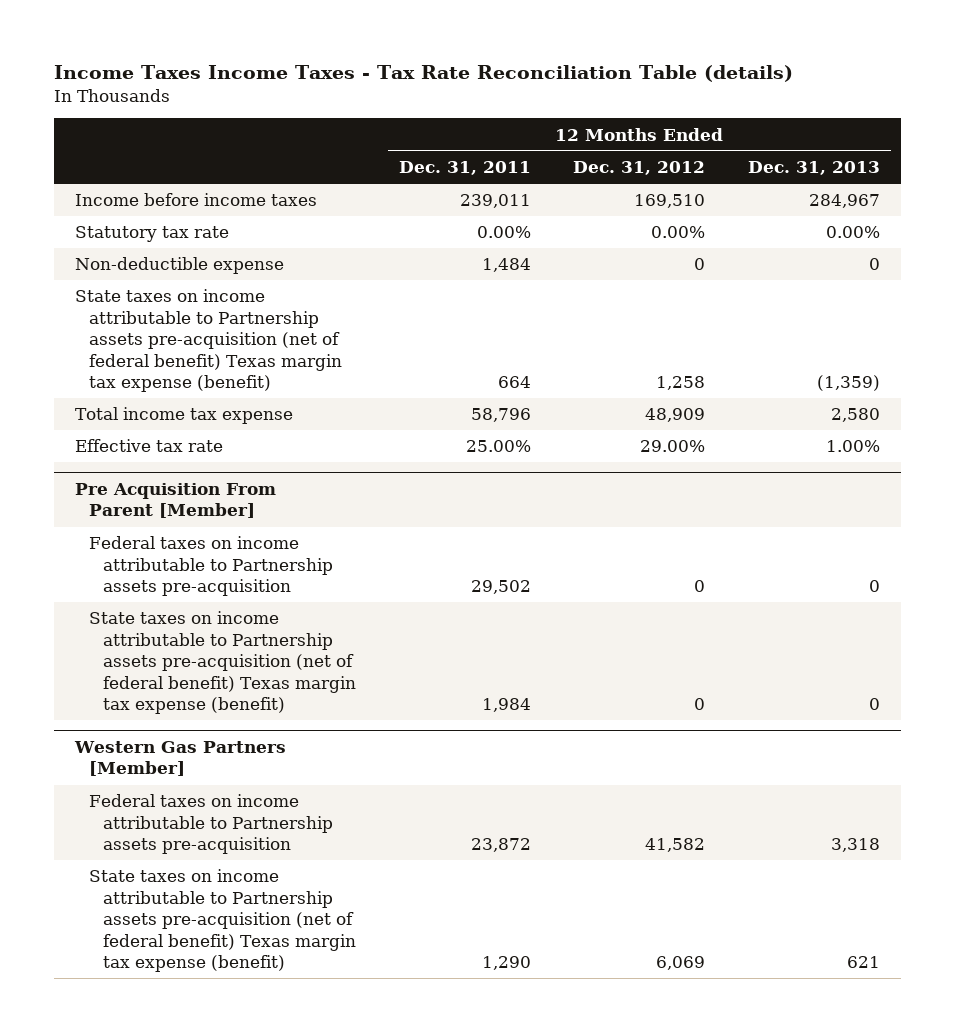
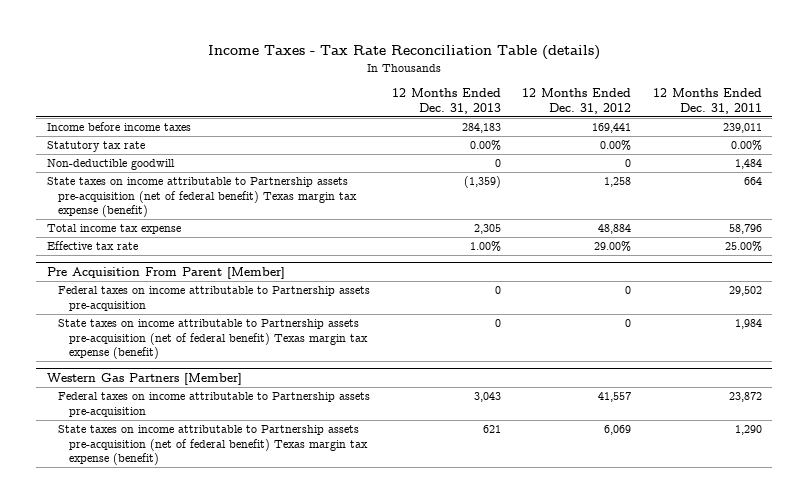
[53,65,793,83] Income Taxes Income Taxes - Tax Rate Reconciliation Table (details) -> [208,45,601,61] Income Taxes - Tax Rate Reconciliation Table (details)
[634,194,706,209] 169,510 -> [592,123,632,134] 169,441
[808,194,880,209] 284,967 -> [461,123,501,134] 284,183
[75,257,285,275] Non-deductible expense -> [47,159,176,171] Non-deductible goodwill
[645,408,706,423] 48,909 -> [598,224,632,235] 48,884
[830,408,880,423] 2,580 -> [473,224,501,235] 2,305
[645,838,706,853] 41,582 -> [598,392,632,403] 41,557
[830,838,880,853] 3,318 -> [473,392,501,403] 3,043

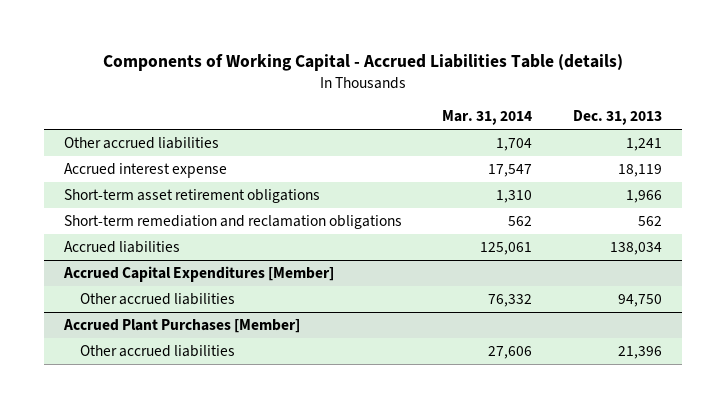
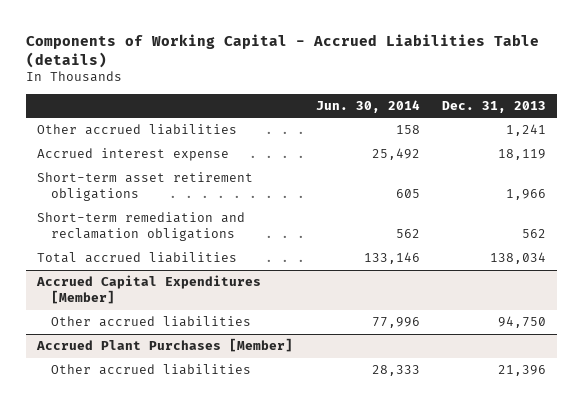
[442,110,533,126] Mar. 31, 2014 -> none
none -> [315,99,420,113] Jun. 30, 2014
[63,241,180,254] Accrued liabilities -> [37,252,238,264] Total accrued liabilities

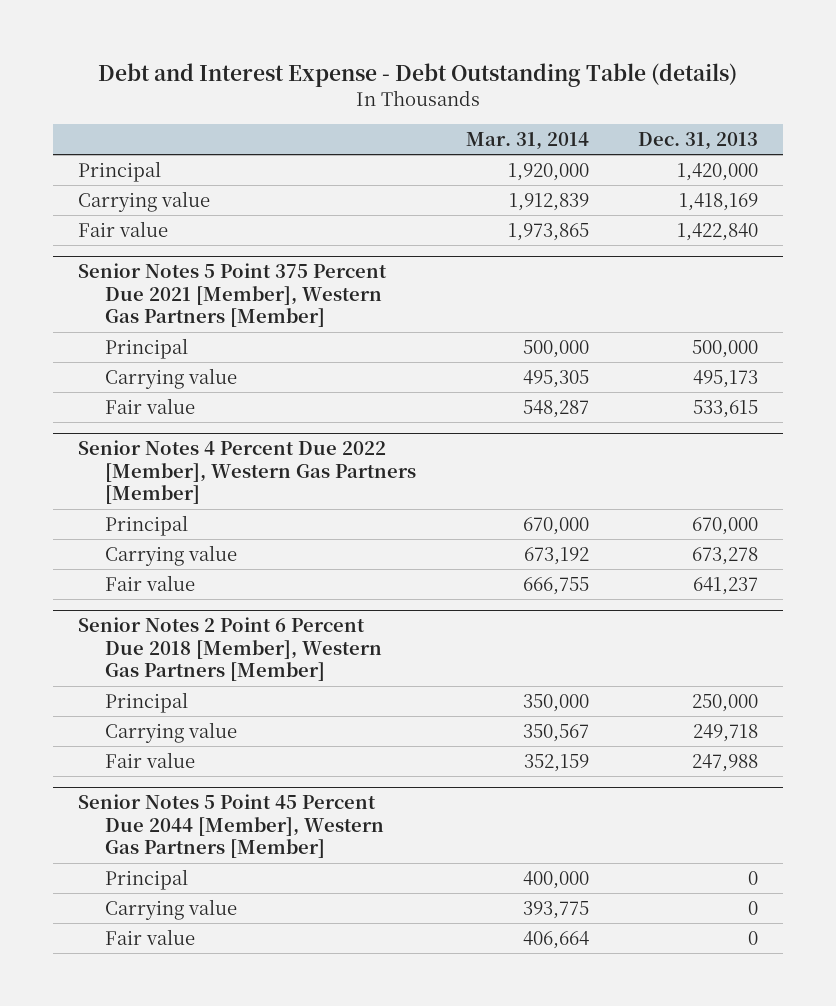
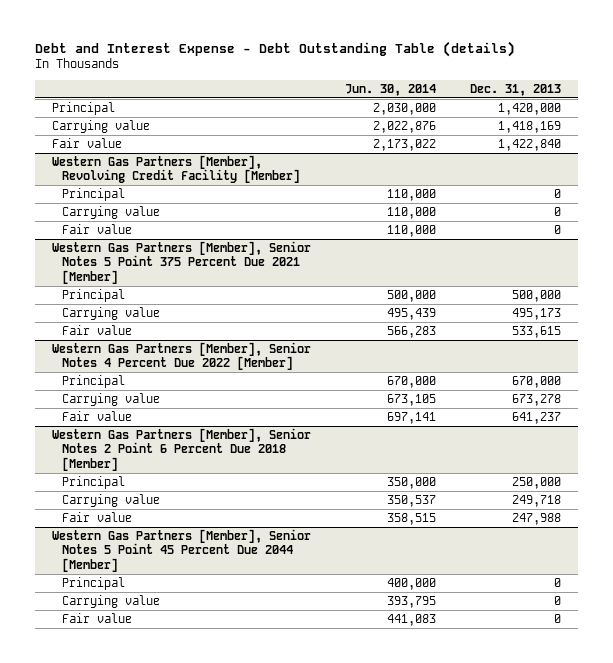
[465,131,589,150] Mar. 31, 2014 -> none
none -> [345,83,437,96] Jun. 30, 2014
none -> [52,154,300,184] Western Gas Partners [Member], Revolving Credit Facility [Member]
none -> [61,187,125,201] Principal
none -> [61,205,160,219] Carrying value
none -> [61,223,132,234] Fair value
[77,263,387,328] Senior Notes 5 Point 375 Percent Due 2021 [Member], Western Gas Partners [Member] -> [52,240,312,284] Western Gas Partners [Member], Senior Notes 5 Point 375 Percent Due 2021 [Member]
[77,440,416,505] Senior Notes 4 Percent Due 2022 [Member], Western Gas Partners [Member] -> [52,341,312,371] Western Gas Partners [Member], Senior Notes 4 Percent Due 2022 [Member]
[77,617,382,682] Senior Notes 2 Point 6 Percent Due 2018 [Member], Western Gas Partners [Member] -> [52,427,312,471] Western Gas Partners [Member], Senior Notes 2 Point 6 Percent Due 2018 [Member]
[77,794,384,859] Senior Notes 5 Point 45 Percent Due 2044 [Member], Western Gas Partners [Member] -> [52,528,312,572] Western Gas Partners [Member], Senior Notes 5 Point 45 Percent Due 2044 [Member]

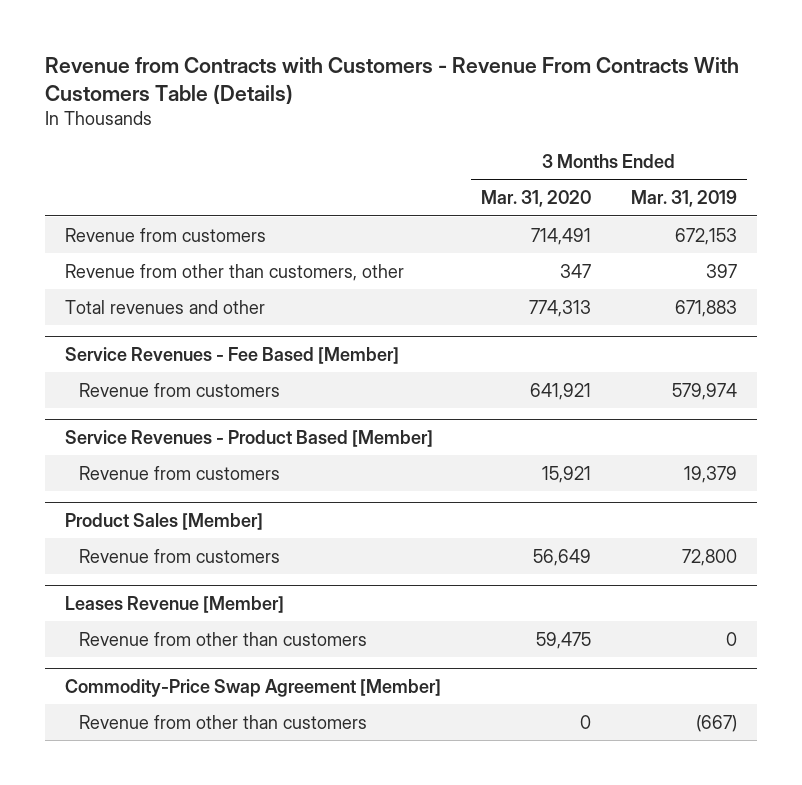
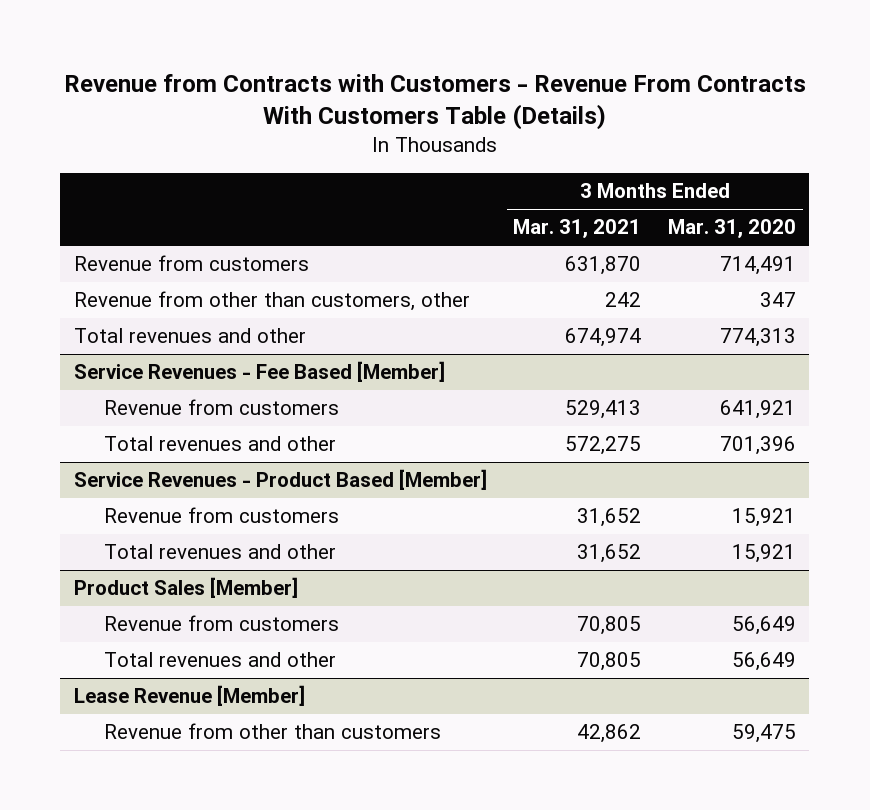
[630,190,737,208] Mar. 31, 2019 -> none
none -> [513,219,642,239] Mar. 31, 2021
none -> [103,436,336,452] Total revenues and other
none -> [103,544,336,560] Total revenues and other
none -> [103,652,336,668] Total revenues and other
[64,595,284,613] Leases Revenue [Member] -> [73,685,305,707] Lease Revenue [Member]
[64,678,441,697] Commodity-Price Swap Agreement [Member] -> none
[78,714,367,729] Revenue from other than customers -> none

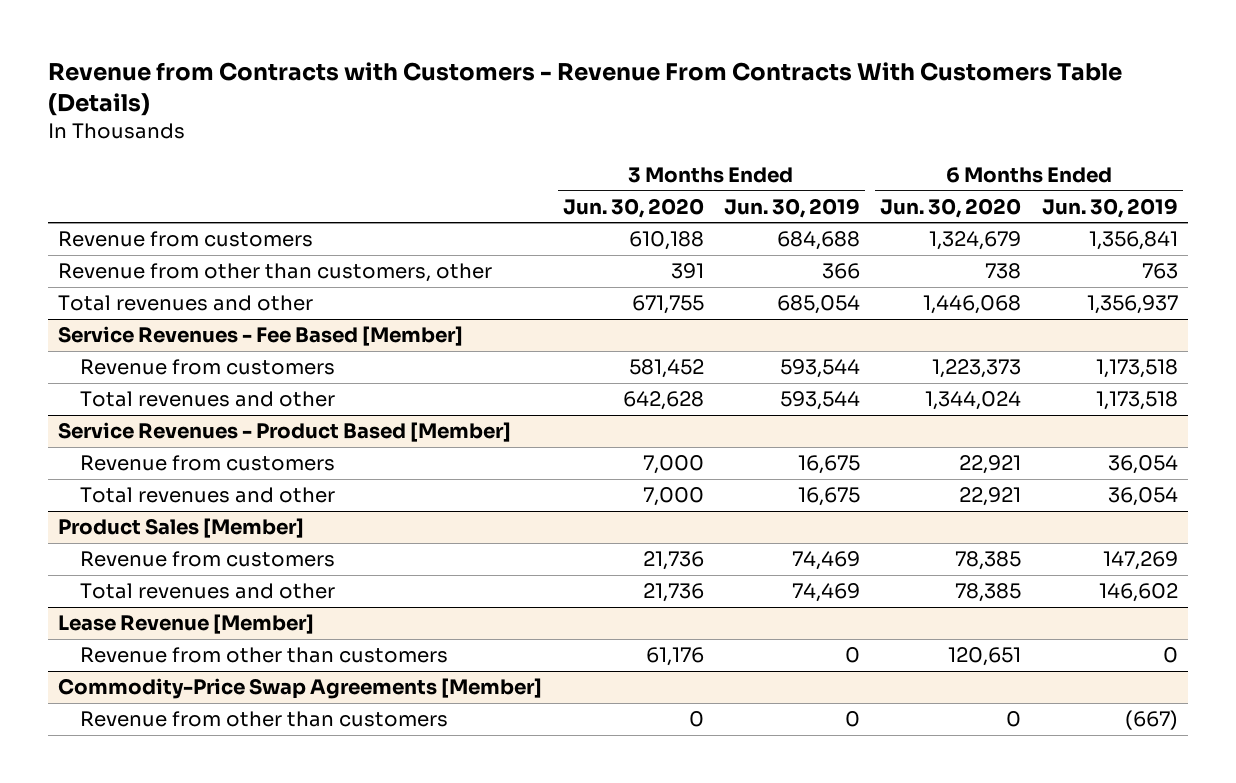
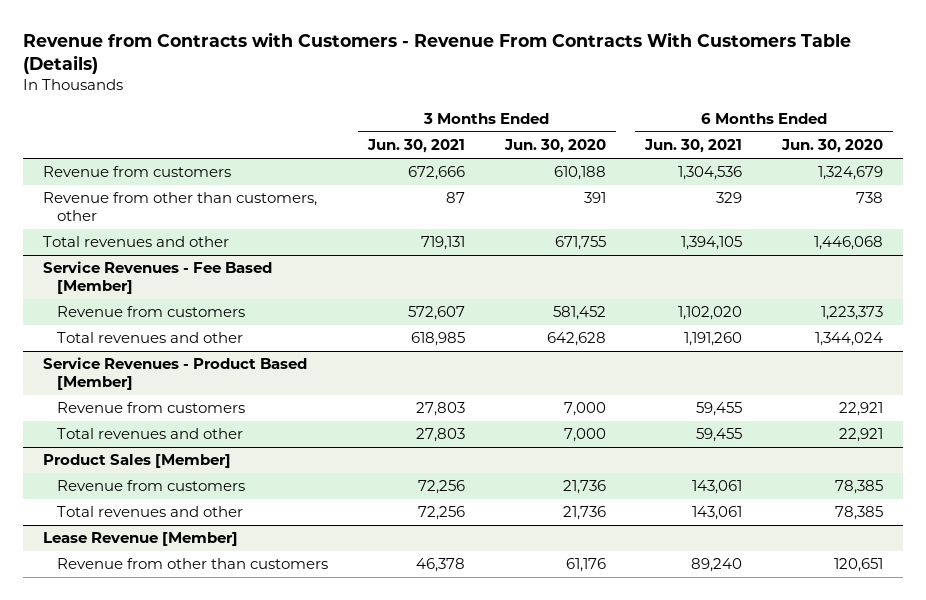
[724,197,861,218] Jun. 30, 2019 -> none
[1041,197,1178,218] Jun. 30, 2019 -> none
none -> [367,139,466,154] Jun. 30, 2021
none -> [644,139,743,154] Jun. 30, 2021
[58,678,543,700] Commodity-Price Swap Agreements [Member] -> none
[80,711,449,728] Revenue from other than customers -> none

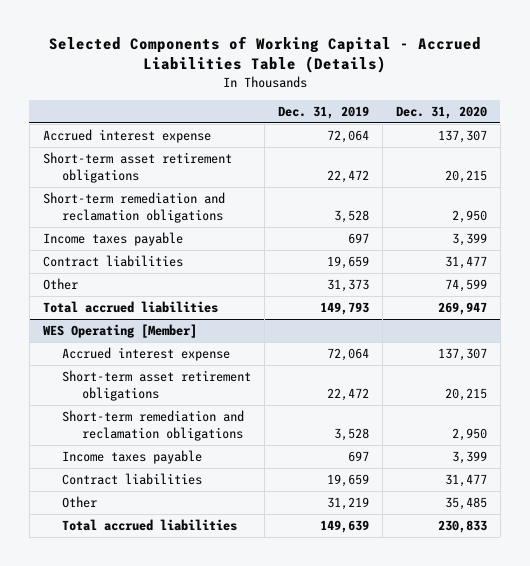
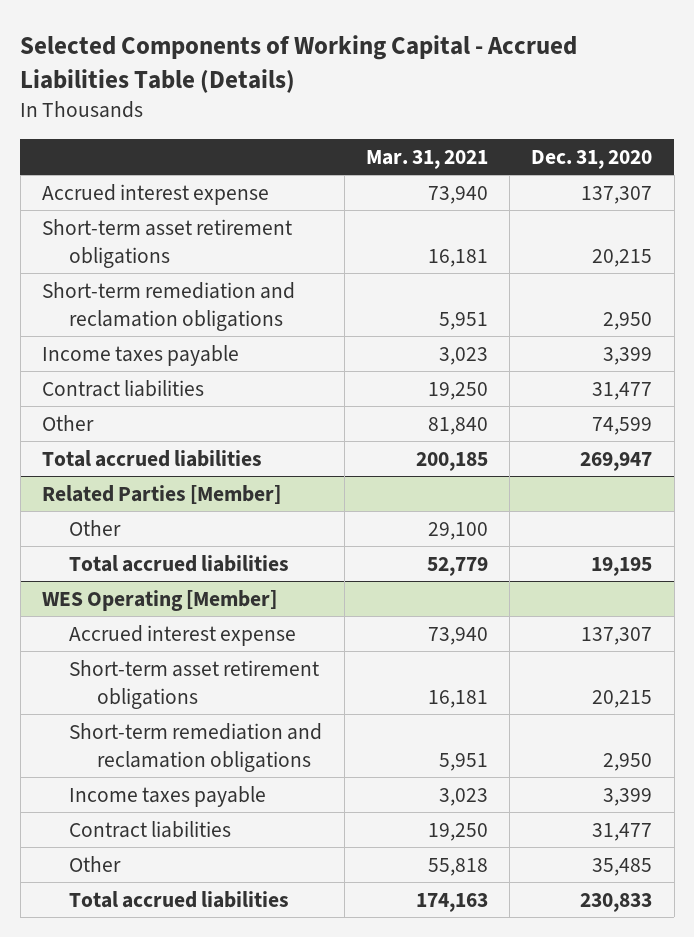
[278,105,370,119] Dec. 31, 2019 -> none
none -> [365,149,488,169] Mar. 31, 2021
none -> [41,484,281,504] Related Parties [Member]
none -> [69,519,122,536] Other
none -> [69,554,290,572] Total accrued liabilities

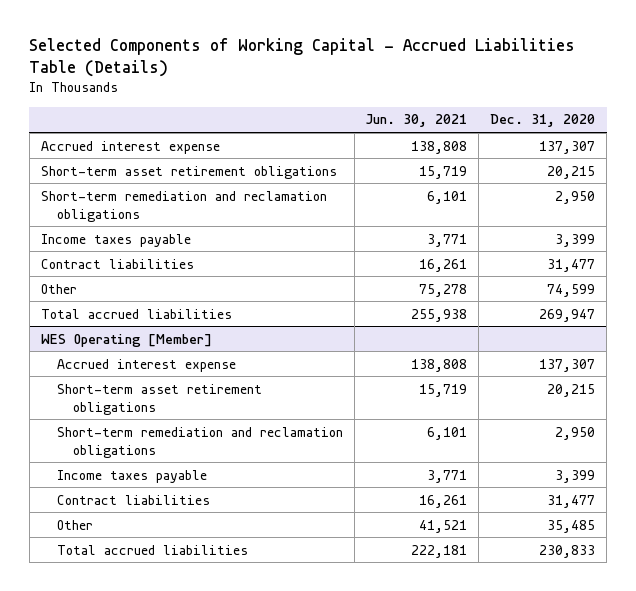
[365,149,488,169] Mar. 31, 2021 -> none
none -> [365,114,468,128] Jun. 30, 2021
[41,484,281,504] Related Parties [Member] -> none
[69,519,122,536] Other -> none
[69,554,290,572] Total accrued liabilities -> none

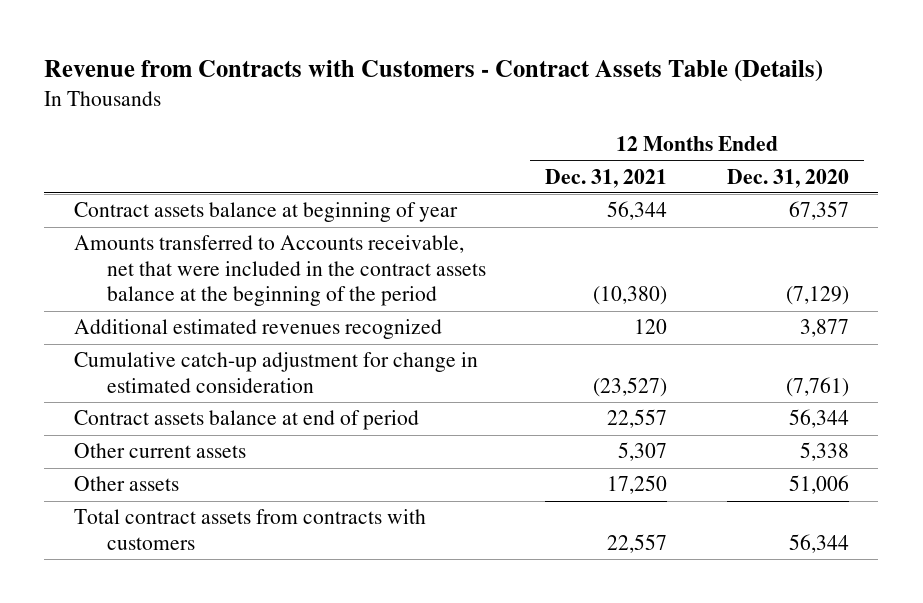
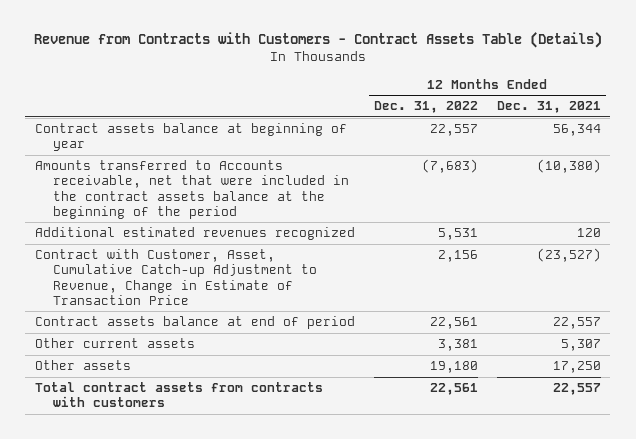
[726,168,849,188] Dec. 31, 2020 -> none
none -> [373,101,478,114] Dec. 31, 2022
[73,352,478,393] Cumulative catch-up adjustment for change in estimated consideration -> [34,249,318,305] Contract with Customer, Asset, Cumulative Catch-up Adjustment to Revenue, Change in Estimate of Transaction Price

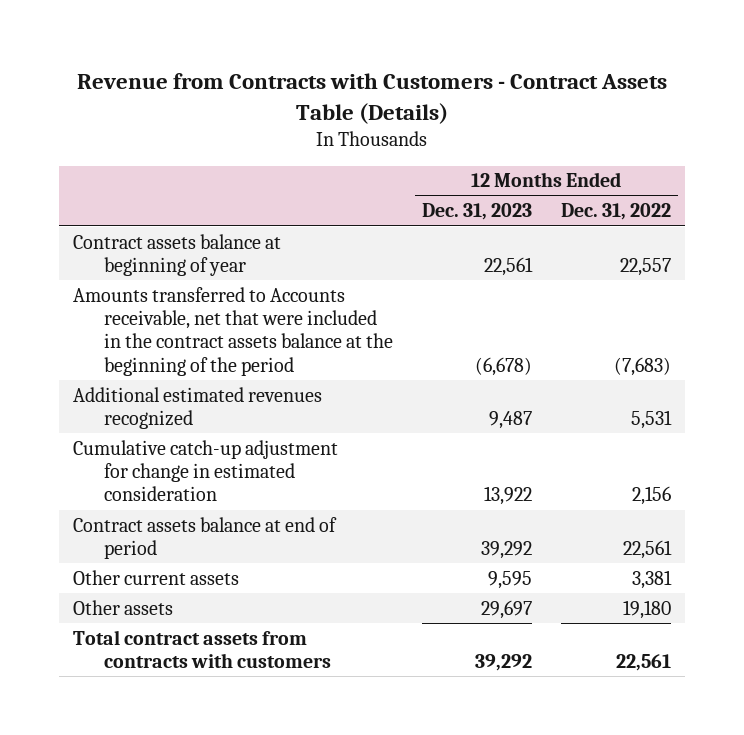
[496,101,601,114] Dec. 31, 2021 -> none
none -> [421,203,532,221] Dec. 31, 2023
[34,249,318,305] Contract with Customer, Asset, Cumulative Catch-up Adjustment to Revenue, Change in Estimate of Transaction Price -> [73,439,339,502] Cumulative catch-up adjustment for change in estimated consideration

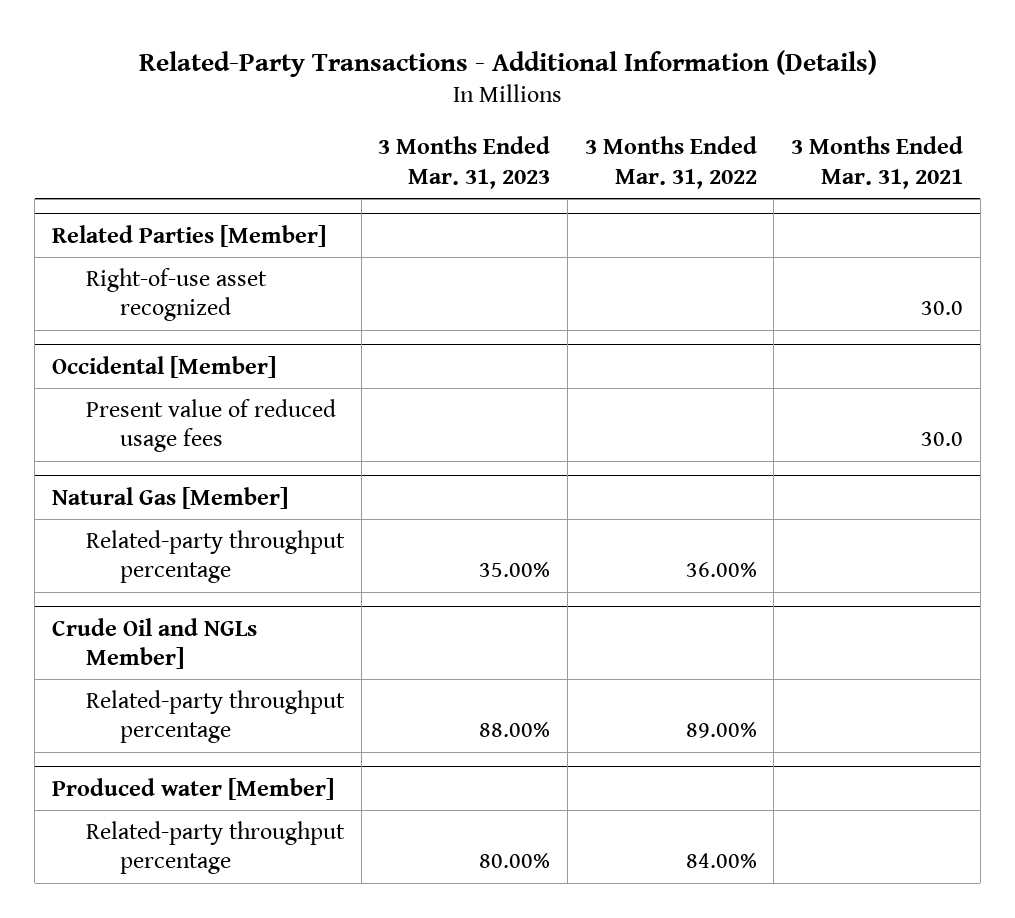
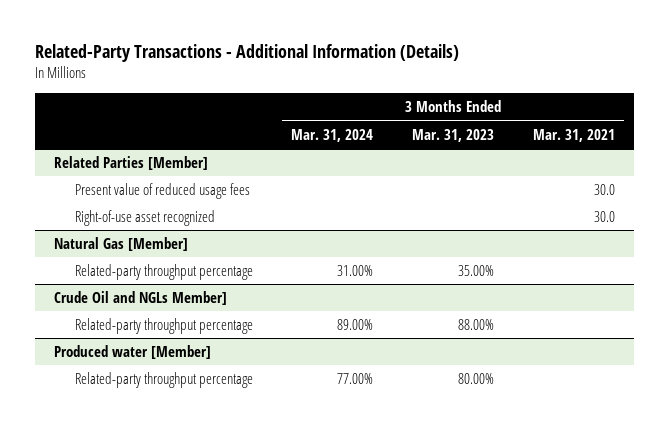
[584,136,757,189] 3 Months Ended Mar. 31, 2022 -> none
none -> [291,128,374,142] Mar. 31, 2024
[52,355,277,378] Occidental [Member] -> none
[85,267,267,322] Right-of-use asset recognized -> [74,210,215,227] Right-of-use asset recognized

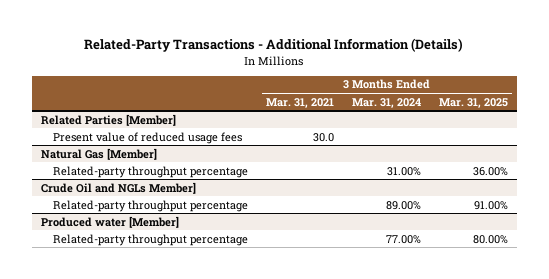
[412,128,495,142] Mar. 31, 2023 -> none
none -> [438,97,508,108] Mar. 31, 2025
[74,210,215,227] Right-of-use asset recognized -> none

